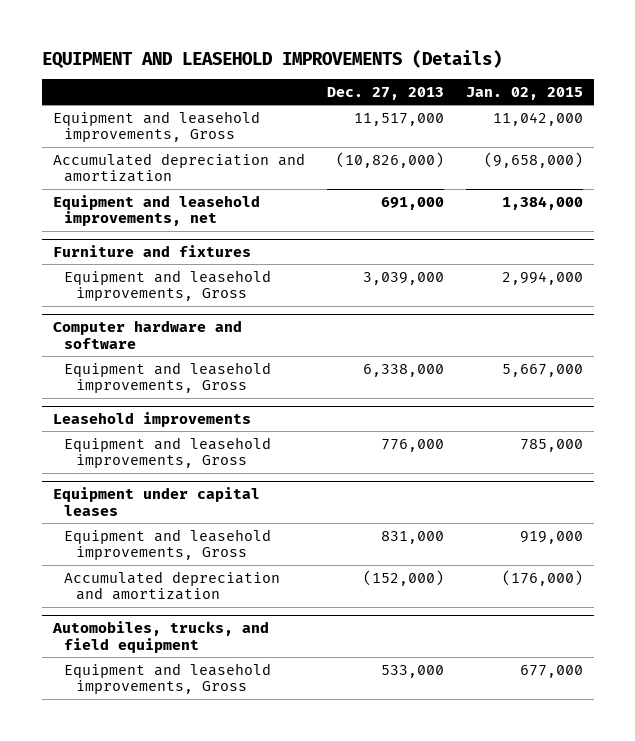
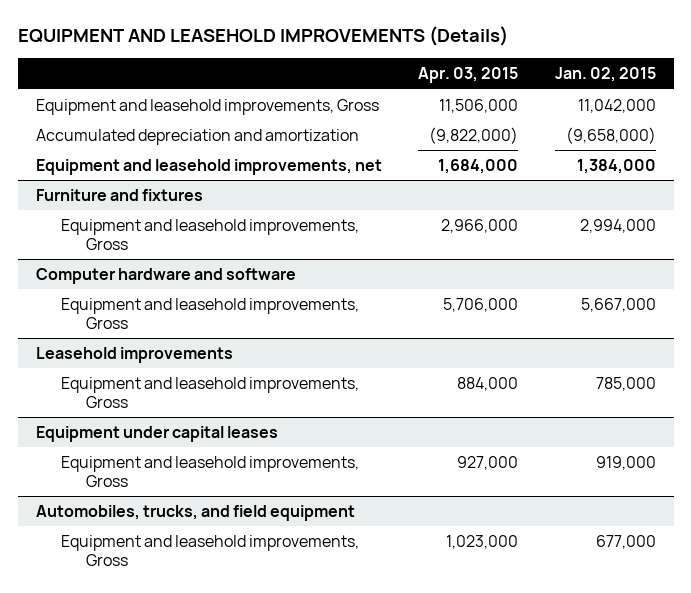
[326,86,444,100] Dec. 27, 2013 -> none
none -> [418,67,519,84] Apr. 03, 2015
[64,570,281,601] Accumulated depreciation and amortization -> none

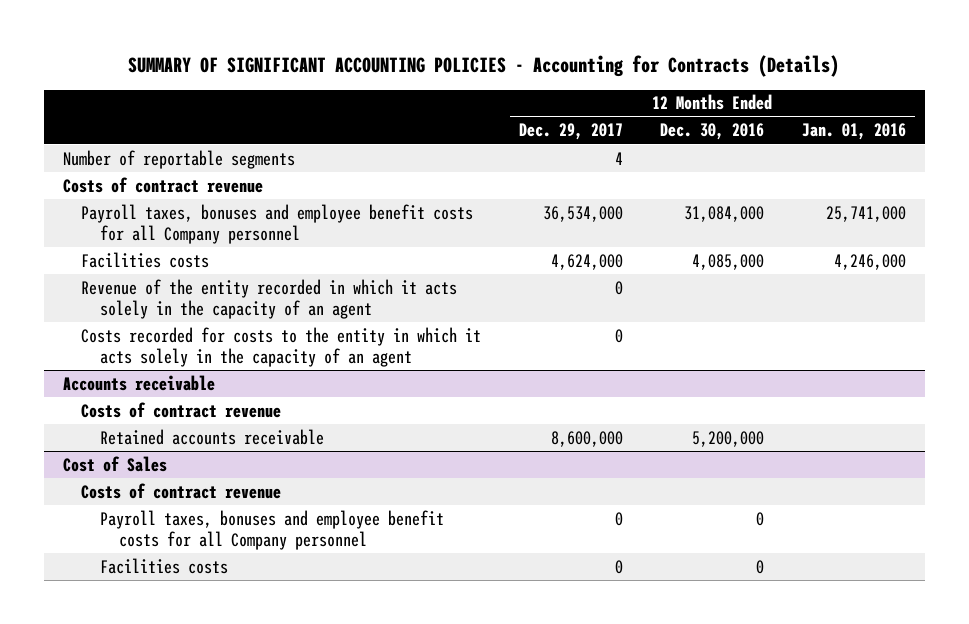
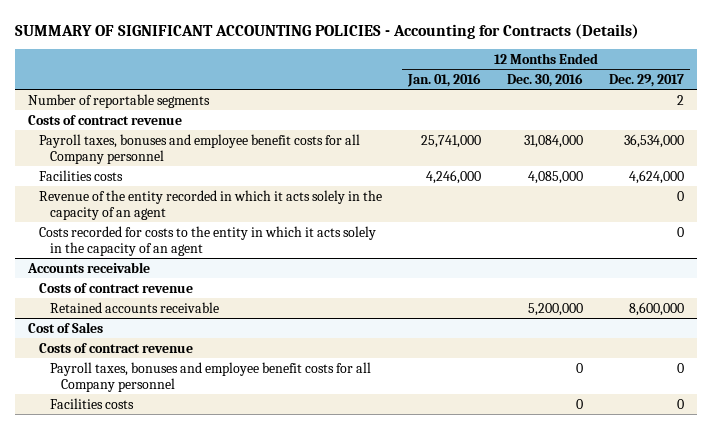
[614,151,623,165] 4 -> [676,94,684,105] 2

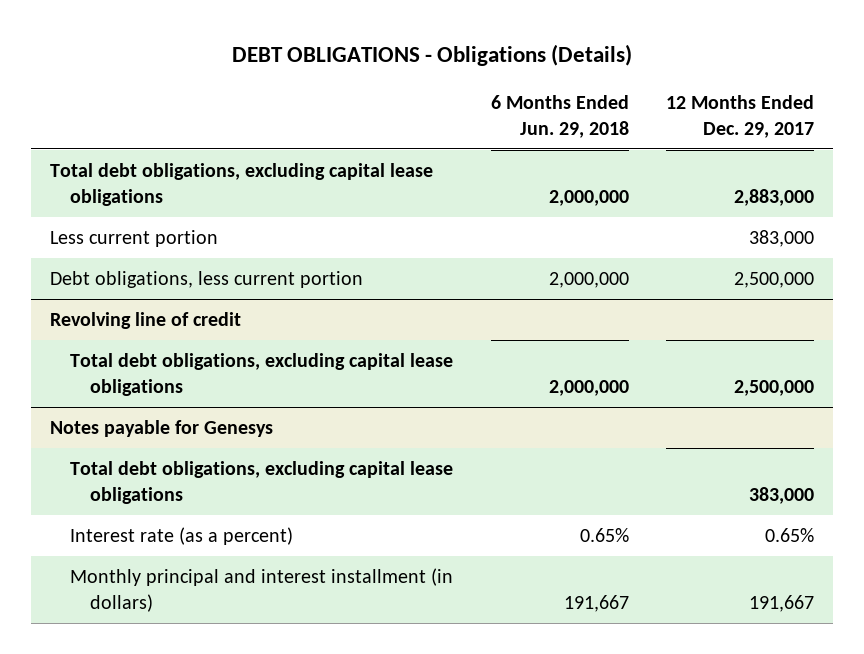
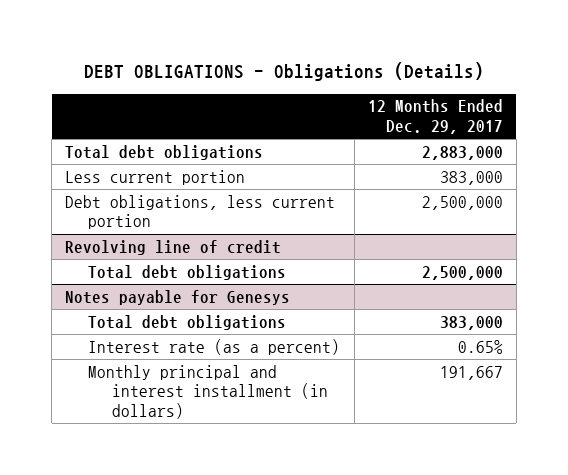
[490,95,629,139] 6 Months Ended Jun. 29, 2018 -> none
[49,162,433,206] Total debt obligations, excluding capital lease obligations -> [65,144,264,160] Total debt obligations
[69,352,453,396] Total debt obligations, excluding capital lease obligations -> [88,264,287,280] Total debt obligations
[69,460,453,504] Total debt obligations, excluding capital lease obligations -> [88,314,287,330] Total debt obligations

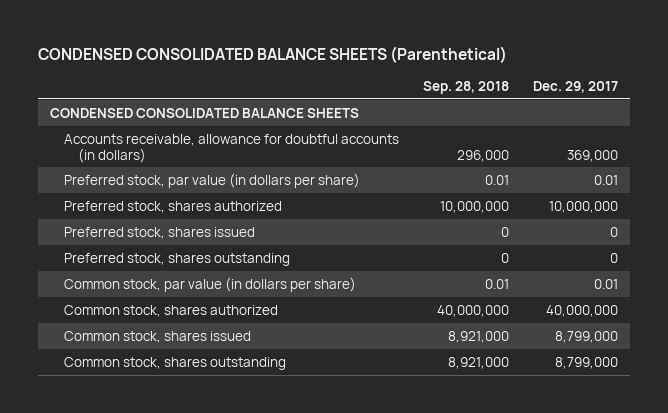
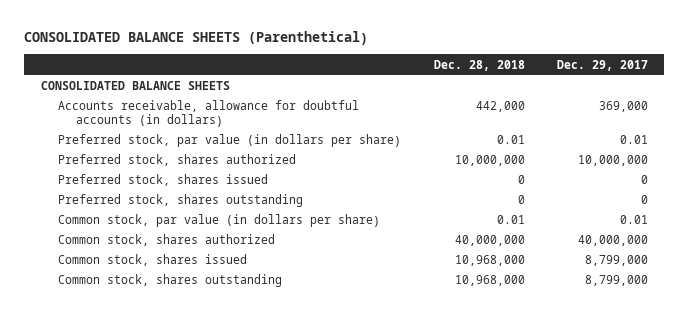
[38,45,508,63] CONDENSED CONSOLIDATED BALANCE SHEETS (Parenthetical) -> [24,31,369,46] CONSOLIDATED BALANCE SHEETS (Parenthetical)
[422,80,509,94] Sep. 28, 2018 -> none
none -> [433,59,525,71] Dec. 28, 2018
[50,107,360,118] CONDENSED CONSOLIDATED BALANCE SHEETS -> [40,81,230,91] CONSOLIDATED BALANCE SHEETS

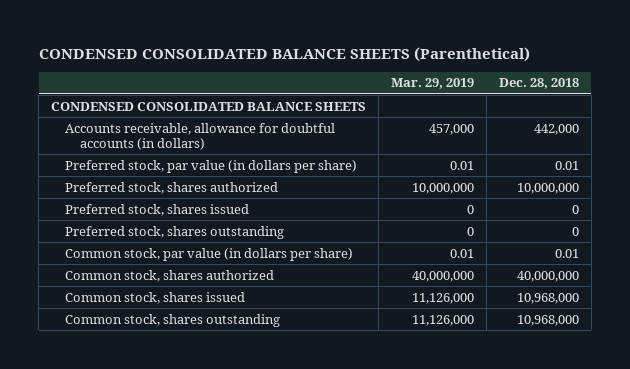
[24,31,369,46] CONSOLIDATED BALANCE SHEETS (Parenthetical) -> [38,46,530,62] CONDENSED CONSOLIDATED BALANCE SHEETS (Parenthetical)
[557,59,649,71] Dec. 29, 2017 -> none
none -> [390,78,474,90] Mar. 29, 2019
[40,81,230,91] CONSOLIDATED BALANCE SHEETS -> [51,101,367,111] CONDENSED CONSOLIDATED BALANCE SHEETS

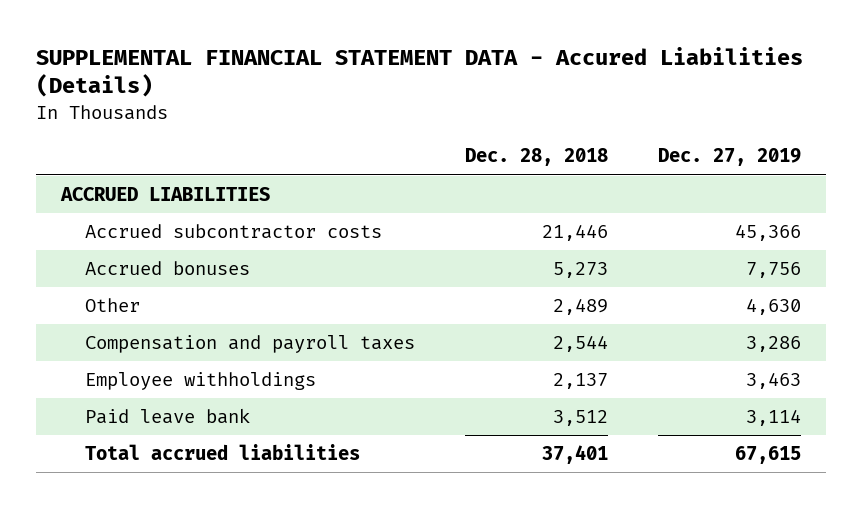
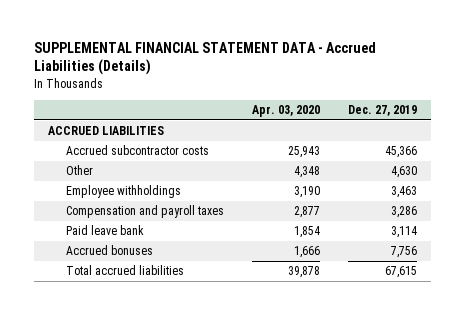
[35,46,803,98] SUPPLEMENTAL FINANCIAL STATEMENT DATA - Accured Liabilities (Details) -> [33,41,376,76] SUPPLEMENTAL FINANCIAL STATEMENT DATA - Accrued Liabilities (Details)
[465,148,609,167] Dec. 28, 2018 -> none
none -> [251,105,320,118] Apr. 03, 2020
[85,335,416,354] Compensation and payroll taxes -> [65,205,224,219] Compensation and payroll taxes
[85,261,251,276] Accrued bonuses -> [65,245,153,256] Accrued bonuses

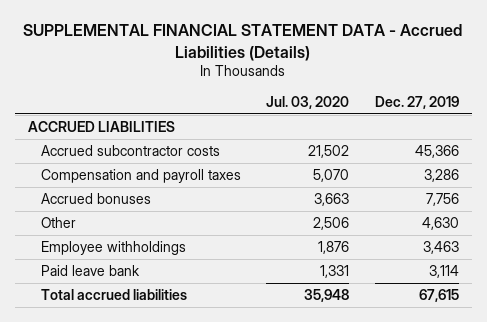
[251,105,320,118] Apr. 03, 2020 -> none
none -> [266,95,350,109] Jul. 03, 2020
[65,205,224,219] Compensation and payroll taxes -> [40,168,241,183] Compensation and payroll taxes
[65,245,153,256] Accrued bonuses -> [40,192,151,204] Accrued bonuses

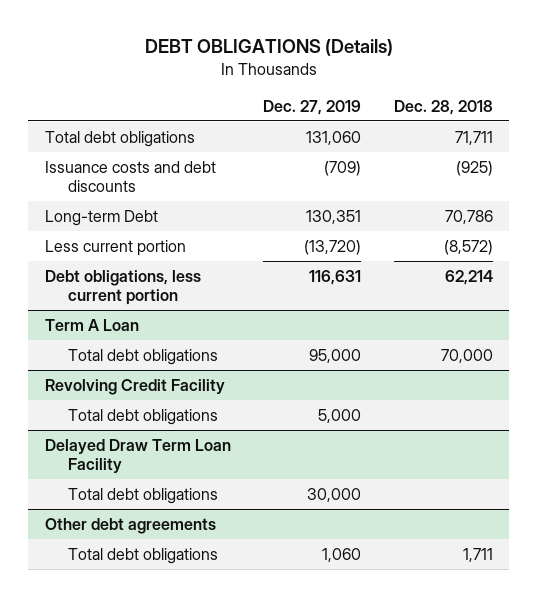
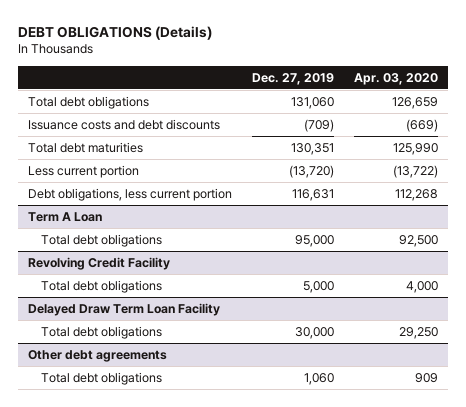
[393,99,493,115] Dec. 28, 2018 -> none
none -> [354,72,439,85] Apr. 03, 2020
[44,209,158,226] Long-term Debt -> [27,141,143,153] Total debt maturities

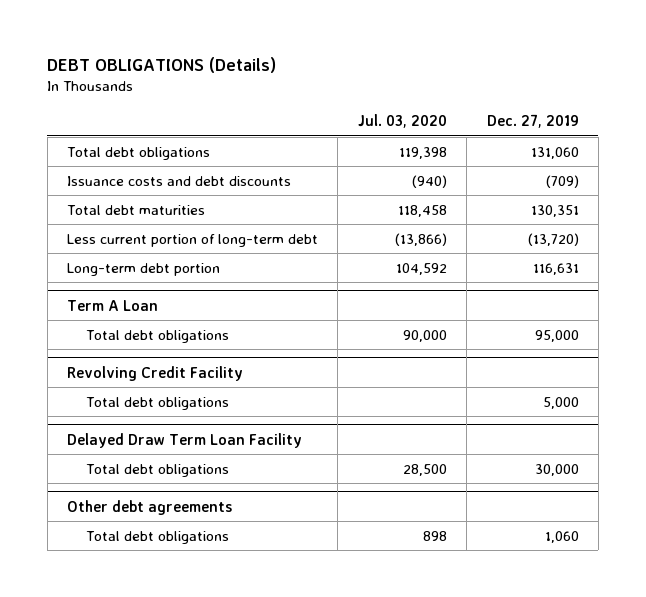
[354,72,439,85] Apr. 03, 2020 -> none
none -> [357,114,447,129] Jul. 03, 2020
[27,164,139,178] Less current portion -> [67,233,319,247] Less current portion of long-term debt
[27,187,232,201] Debt obligations, less current portion -> [67,262,221,276] Long-term debt portion

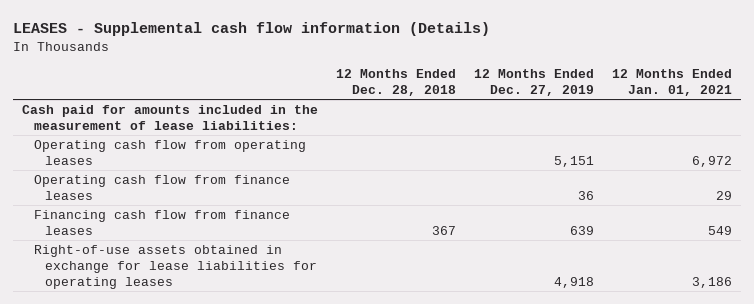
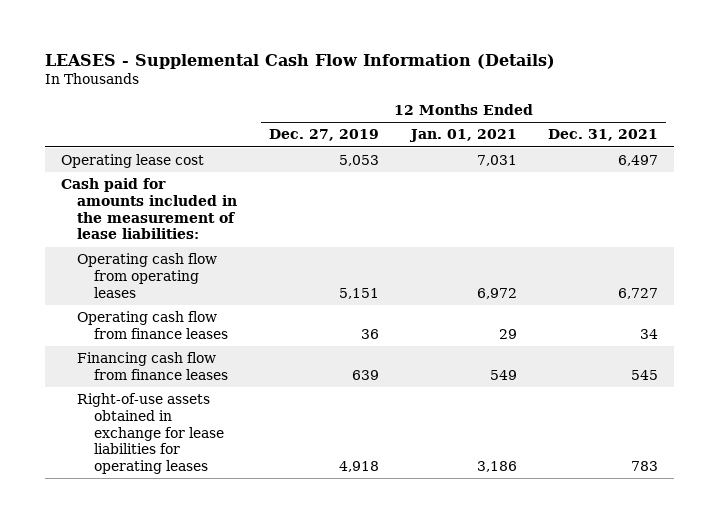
[12,22,490,37] LEASES - Supplemental cash flow information (Details) -> [44,53,555,69] LEASES - Supplemental Cash Flow Information (Details)
[335,69,456,97] 12 Months Ended Dec. 28, 2018 -> none
none -> [548,129,659,142] Dec. 31, 2021
none -> [60,154,204,169] Operating lease cost

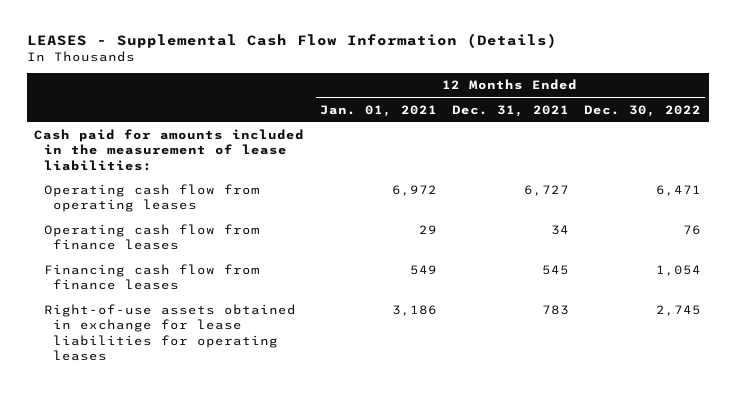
[268,129,379,142] Dec. 27, 2019 -> none
none -> [584,104,702,117] Dec. 30, 2022
[60,154,204,169] Operating lease cost -> none

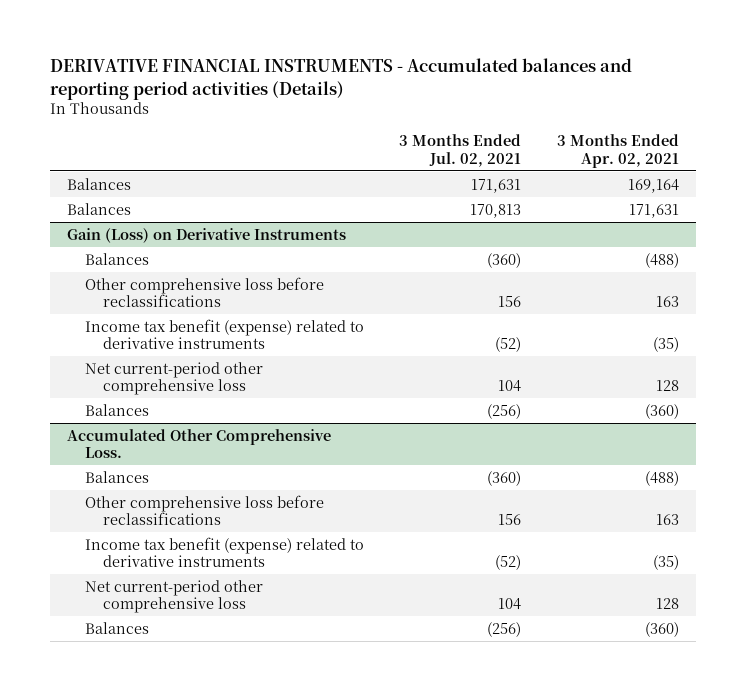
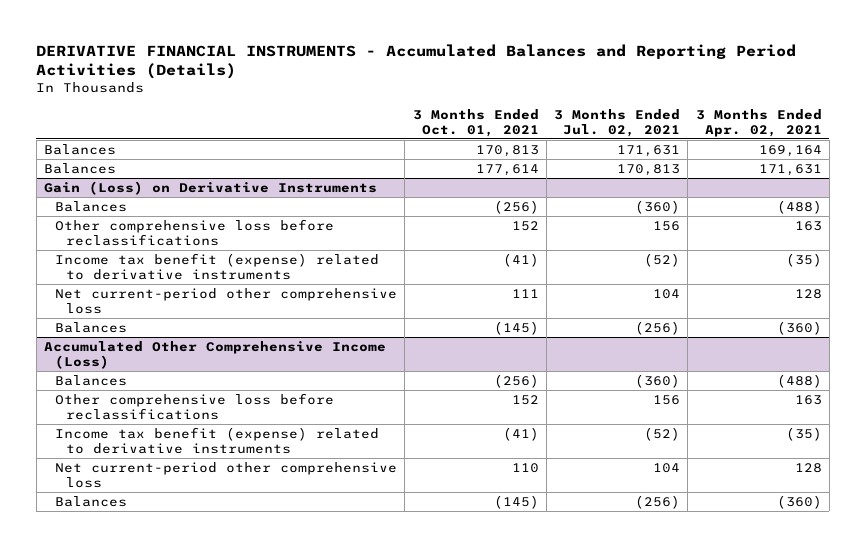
[49,58,632,100] DERIVATIVE FINANCIAL INSTRUMENTS - Accumulated balances and reporting period activities (Details) -> [36,43,797,80] DERIVATIVE FINANCIAL INSTRUMENTS - Accumulated Balances and Reporting Period Activities (Details)
none -> [412,108,539,137] 3 Months Ended Oct. 01, 2021
[67,428,332,459] Accumulated Other Comprehensive Loss. -> [44,340,387,369] Accumulated Other Comprehensive Income (Loss)

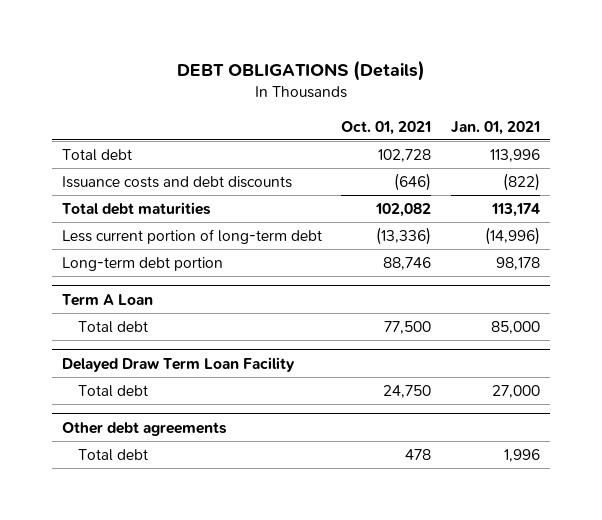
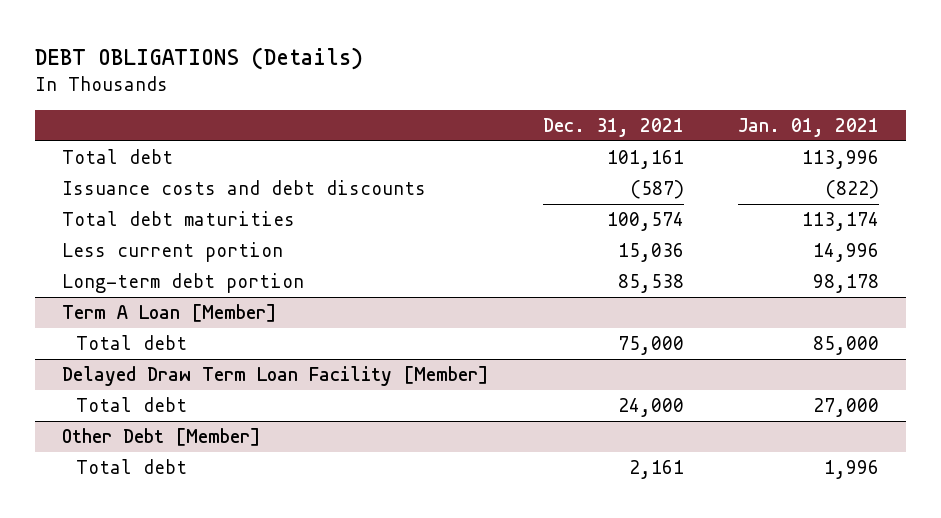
[341,120,432,135] Oct. 01, 2021 -> none
none -> [542,117,684,137] Dec. 31, 2021
[62,228,323,244] Less current portion of long-term debt -> [61,242,283,263] Less current portion
[484,226,540,245] (14,996) -> [812,243,879,263] 14,996
[62,293,154,306] Term A Loan -> [61,304,277,323] Term A Loan [Member]
[62,356,296,372] Delayed Draw Term Loan Facility -> [61,366,489,387] Delayed Draw Term Loan Facility [Member]
[62,421,228,436] Other debt agreements -> [61,428,261,447] Other Debt [Member]

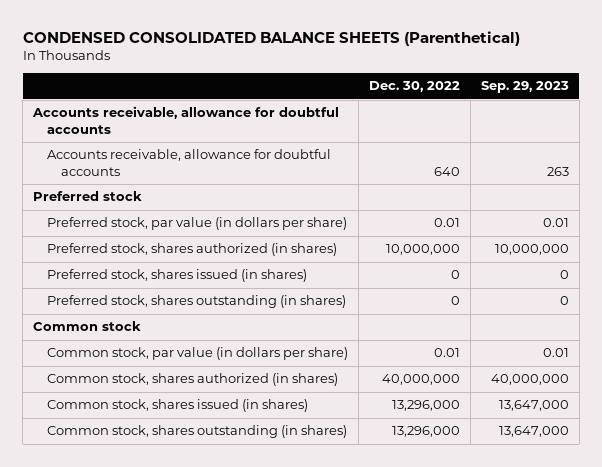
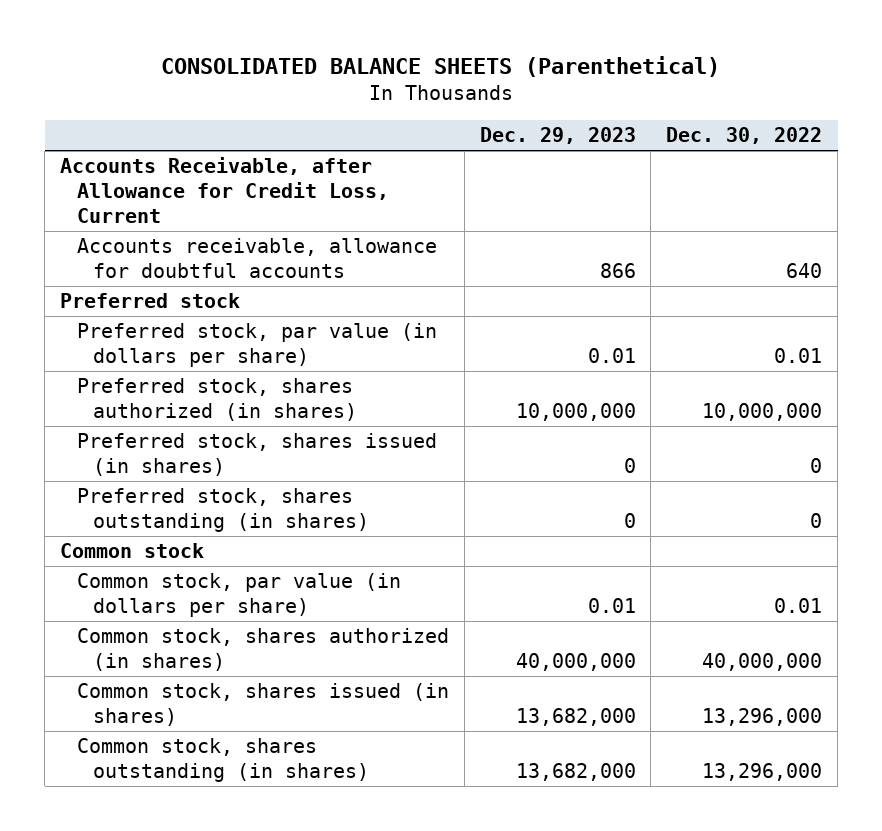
[22,30,520,46] CONDENSED CONSOLIDATED BALANCE SHEETS (Parenthetical) -> [161,56,721,78] CONSOLIDATED BALANCE SHEETS (Parenthetical)
[481,81,570,94] Sep. 29, 2023 -> none
none -> [479,126,636,144] Dec. 29, 2023
[32,106,340,135] Accounts receivable, allowance for doubtful accounts -> [59,157,389,223] Accounts Receivable, after Allowance for Credit Loss, Current

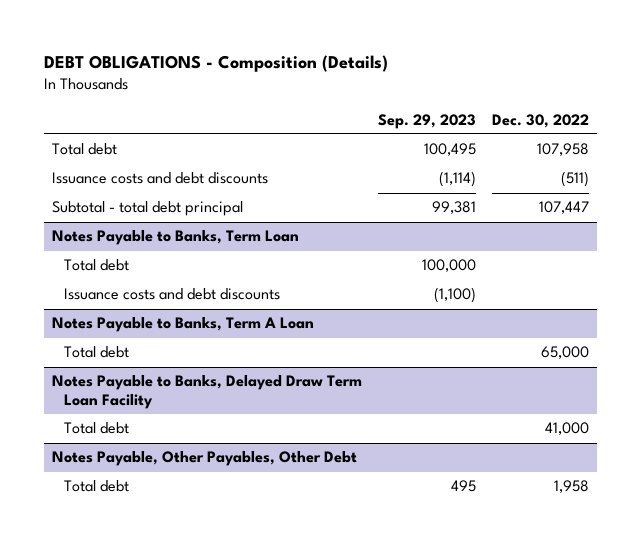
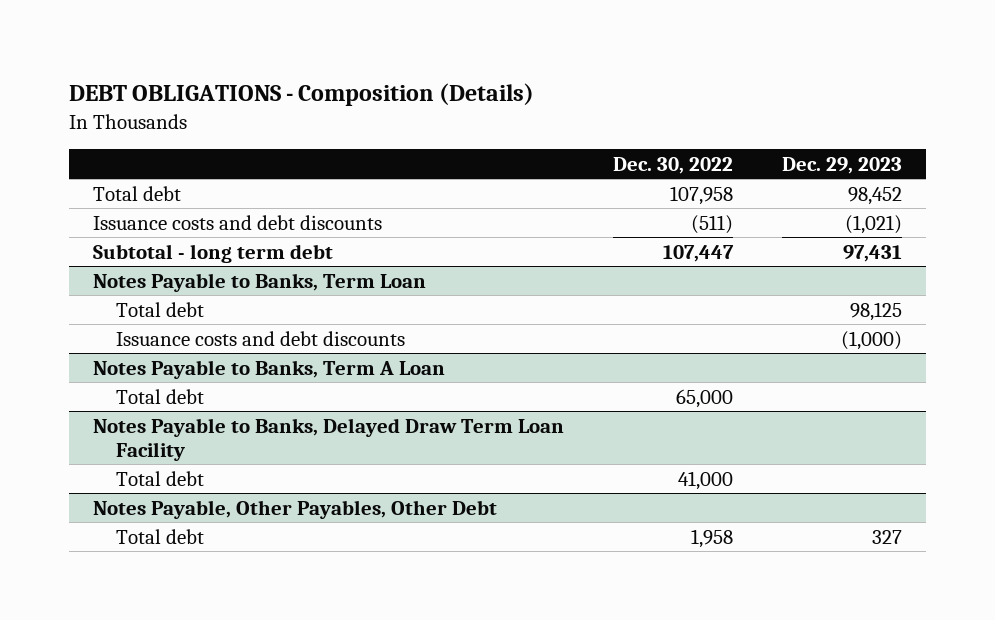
[377,113,476,129] Sep. 29, 2023 -> none
none -> [781,156,902,174] Dec. 29, 2023
[51,201,243,217] Subtotal - total debt principal -> [93,243,334,263] Subtotal - long term debt

